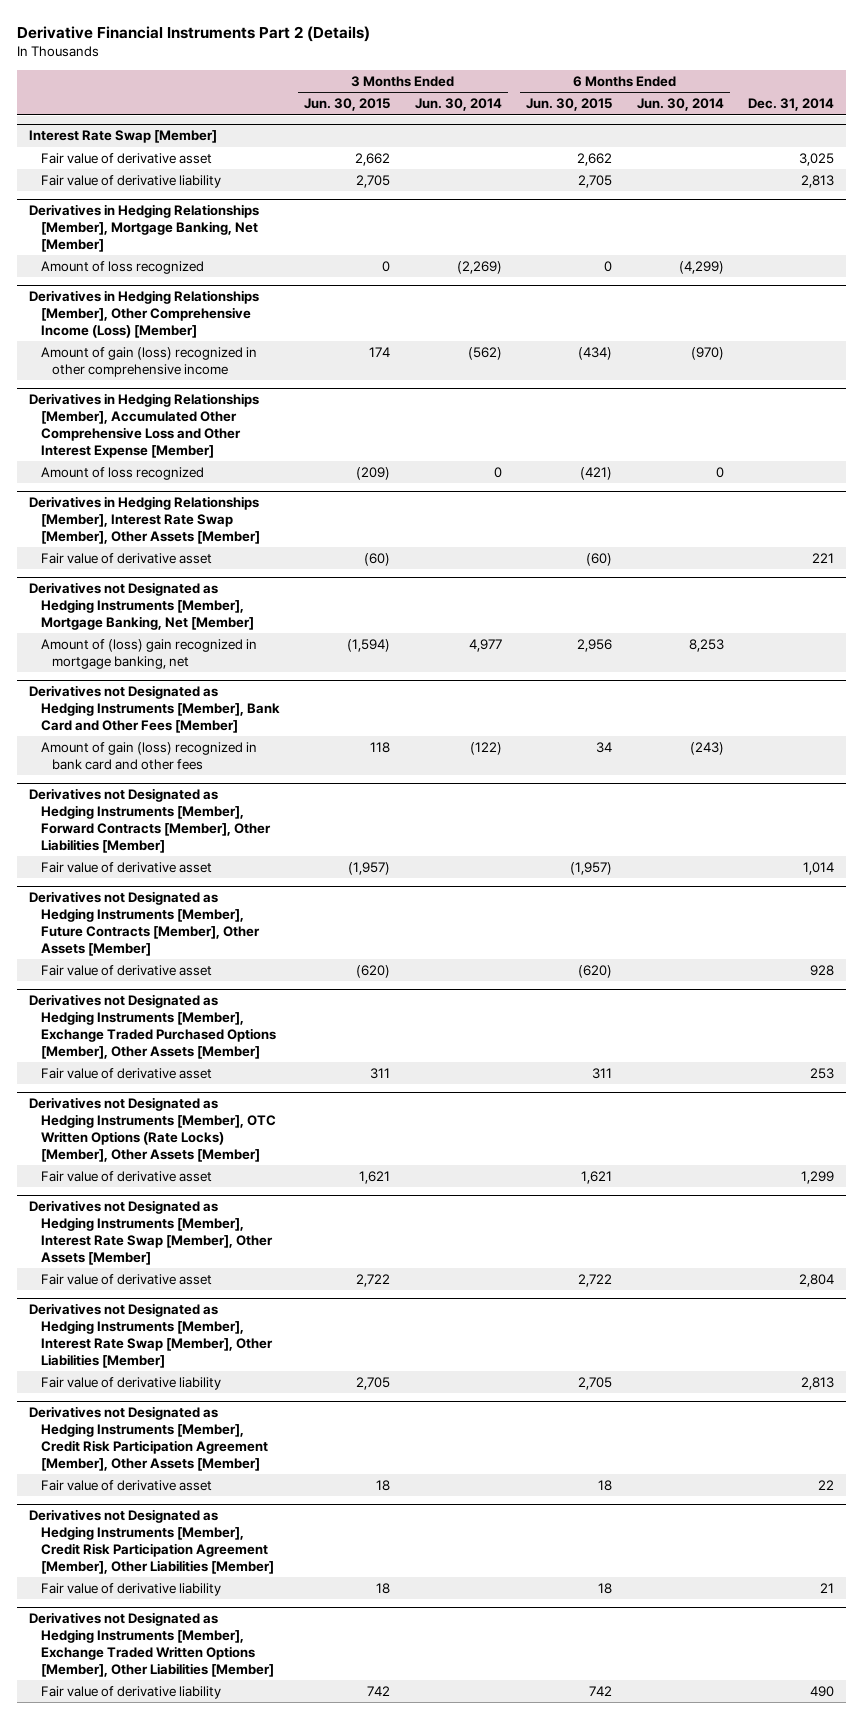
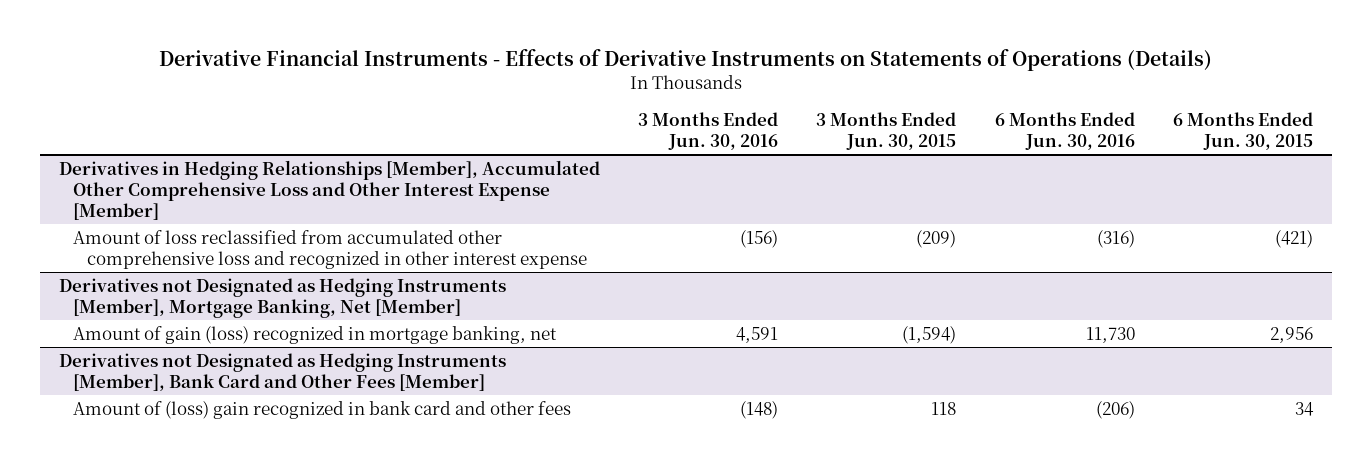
[17,26,371,43] Derivative Financial Instruments Part 2 (Details) -> [158,49,1212,72] Derivative Financial Instruments - Effects of Derivative Instruments on Statements of Operations (Details)
[414,98,502,112] Jun. 30, 2014 -> none
[636,98,724,112] Jun. 30, 2014 -> none
[748,98,835,112] Dec. 31, 2014 -> none
none -> [638,111,779,150] 3 Months Ended Jun. 30, 2016
none -> [994,111,1135,150] 6 Months Ended Jun. 30, 2016
[29,130,218,144] Interest Rate Swap [Member] -> none
[40,152,212,164] Fair value of derivative asset -> none
[40,174,221,188] Fair value of derivative liability -> none
[29,204,260,252] Derivatives in Hedging Relationships [Member], Mortgage Banking, Net [Member] -> none
[40,260,204,274] Amount of loss recognized -> none
[29,290,260,338] Derivatives in Hedging Relationships [Member], Other Comprehensive Income (Loss) [Member] -> none
[40,346,257,377] Amount of gain (loss) recognized in other comprehensive income -> none
[29,496,260,544] Derivatives in Hedging Relationships [Member], Interest Rate Swap [Member], Other Assets [Member] -> none
[40,552,212,564] Fair value of derivative asset -> none
[40,466,204,480] Amount of loss recognized -> [72,229,587,269] Amount of loss reclassified from accumulated other comprehensive loss and recognized in other interest expense
[40,638,257,669] Amount of (loss) gain recognized in mortgage banking, net -> [72,325,557,344] Amount of gain (loss) recognized in mortgage banking, net
[29,788,271,853] Derivatives not Designated as Hedging Instruments [Member], Forward Contracts [Member], Other Liabilities [Member] -> none
[40,861,212,873] Fair value of derivative asset -> none
[29,891,260,956] Derivatives not Designated as Hedging Instruments [Member], Future Contracts [Member], Other Assets [Member] -> none
[40,964,212,976] Fair value of derivative asset -> none
[29,994,276,1059] Derivatives not Designated as Hedging Instruments [Member], Exchange Traded Purchased Options [Member], Other Assets [Member] -> none
[40,1067,212,1079] Fair value of derivative asset -> none
[29,1097,276,1162] Derivatives not Designated as Hedging Instruments [Member], OTC Written Options (Rate Locks) [Member], Other Assets [Member] -> none
[40,1170,212,1182] Fair value of derivative asset -> none
[29,1200,273,1265] Derivatives not Designated as Hedging Instruments [Member], Interest Rate Swap [Member], Other Assets [Member] -> none
[40,1273,212,1285] Fair value of derivative asset -> none
[29,1303,273,1368] Derivatives not Designated as Hedging Instruments [Member], Interest Rate Swap [Member], Other Liabilities [Member] -> none
[40,1376,221,1390] Fair value of derivative liability -> none
[29,1406,268,1471] Derivatives not Designated as Hedging Instruments [Member], Credit Risk Participation Agreement [Member], Other Assets [Member] -> none
[40,1479,212,1491] Fair value of derivative asset -> none
[29,1509,274,1574] Derivatives not Designated as Hedging Instruments [Member], Credit Risk Participation Agreement [Member], Other Liabilities [Member] -> none
[40,1582,221,1596] Fair value of derivative liability -> none
[29,1612,274,1677] Derivatives not Designated as Hedging Instruments [Member], Exchange Traded Written Options [Member], Other Liabilities [Member] -> none
[40,1685,221,1699] Fair value of derivative liability -> none
[40,741,257,770] Amount of gain (loss) recognized in bank card and other fees -> [72,400,571,419] Amount of (loss) gain recognized in bank card and other fees

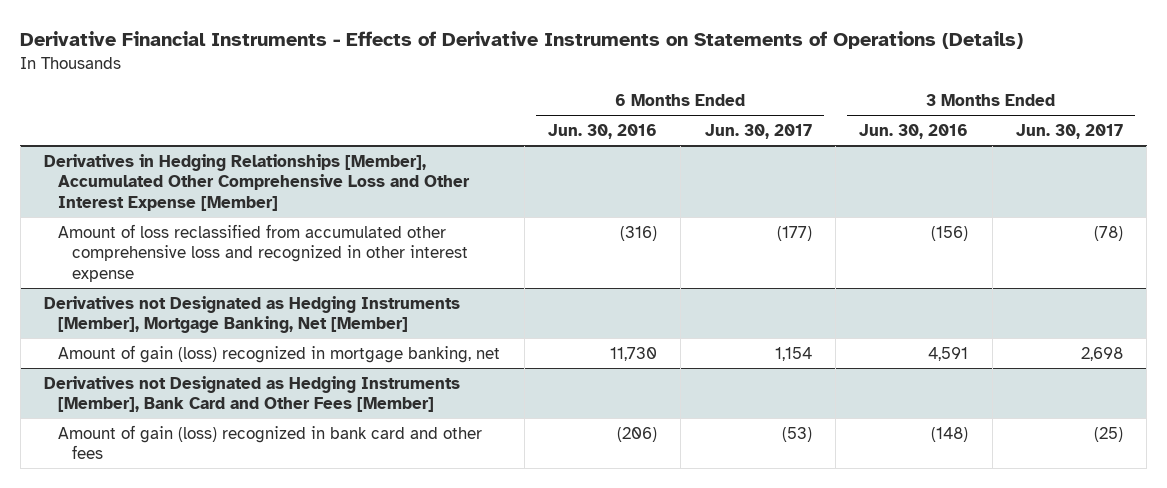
[816,111,957,150] 3 Months Ended Jun. 30, 2015 -> none
[1172,111,1313,150] 6 Months Ended Jun. 30, 2015 -> none
none -> [704,124,812,140] Jun. 30, 2017
none -> [1016,124,1124,140] Jun. 30, 2017
[72,400,571,419] Amount of (loss) gain recognized in bank card and other fees -> [58,424,483,460] Amount of gain (loss) recognized in bank card and other fees

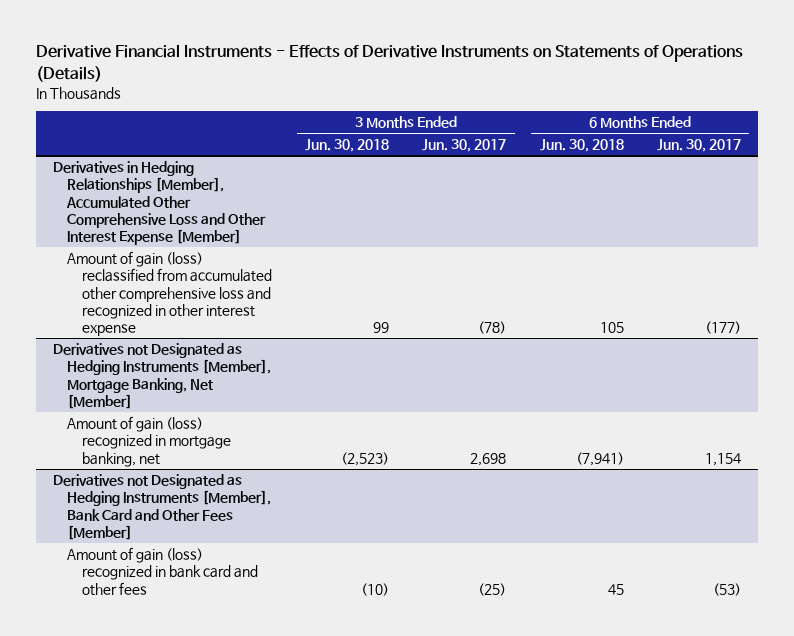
[547,124,657,140] Jun. 30, 2016 -> none
[859,124,969,140] Jun. 30, 2016 -> none
none -> [305,139,390,153] Jun. 30, 2018
none -> [539,139,624,153] Jun. 30, 2018
[58,223,469,282] Amount of loss reclassified from accumulated other comprehensive loss and recognized in other interest expense -> [67,250,272,337] Amount of gain (loss) reclassified from accumulated other comprehensive loss and recognized in other interest expense

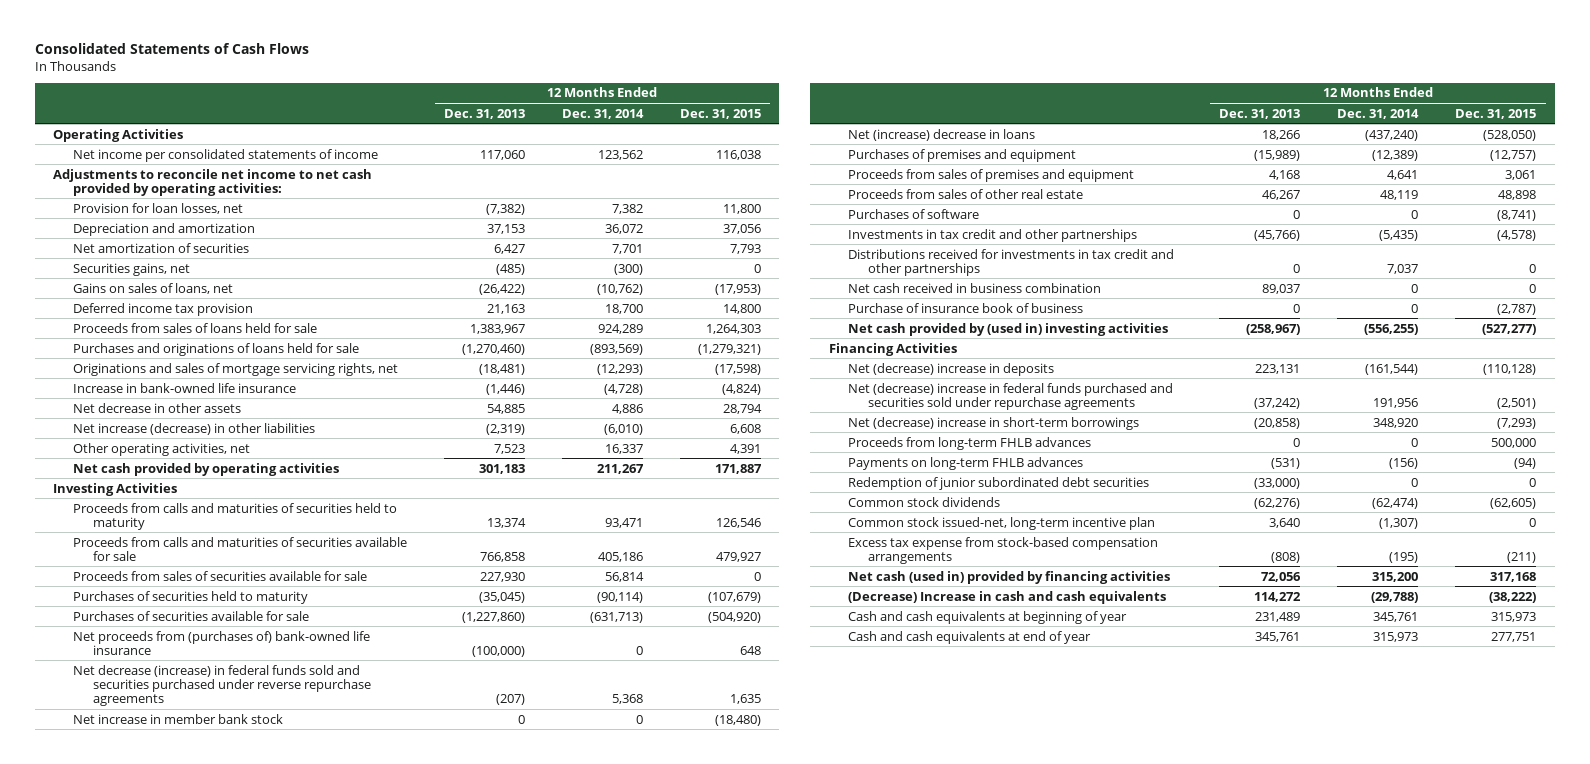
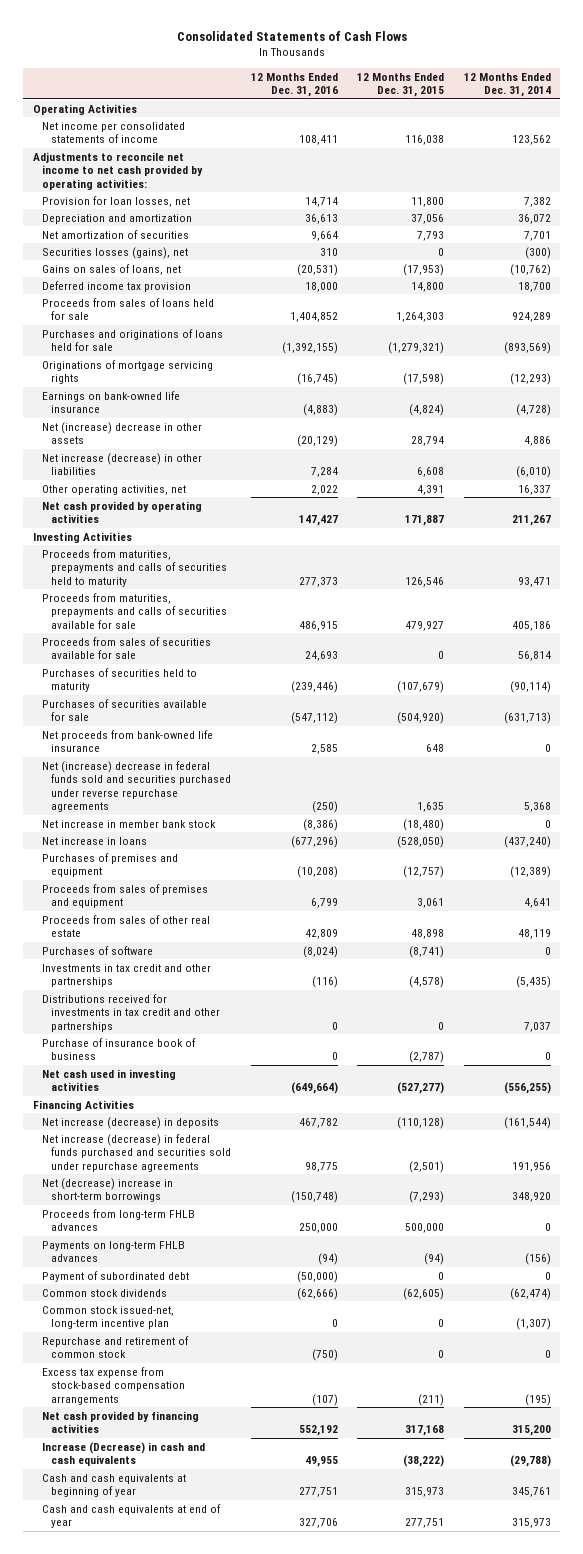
[443,108,525,119] Dec. 31, 2013 -> none
none -> [250,72,338,98] 12 Months Ended Dec. 31, 2016
[72,262,190,276] Securities gains, net -> [41,246,188,259] Securities losses (gains), net
[72,362,398,376] Originations and sales of mortgage servicing rights, net -> [41,359,213,385] Originations of mortgage servicing rights
[72,382,296,393] Increase in bank-owned life insurance -> [41,390,180,414] Earnings on bank-owned life insurance
[72,402,241,413] Net decrease in other assets -> [41,421,202,445] Net (increase) decrease in other assets
[72,502,397,530] Proceeds from calls and maturities of securities held to maturity -> [41,548,228,587] Proceeds from maturities, prepayments and calls of securities held to maturity
[72,536,407,561] Proceeds from calls and maturities of securities available for sale -> [41,592,228,629] Proceeds from maturities, prepayments and calls of securities available for sale
[72,630,370,655] Net proceeds from (purchases of) bank-owned life insurance -> [41,729,213,753] Net proceeds from bank-owned life insurance
[72,664,371,706] Net decrease (increase) in federal funds sold and securities purchased under reverse repurchase agreements -> [41,760,232,813] Net (increase) decrease in federal funds sold and securities purchased under reverse repurchase agreements
[848,128,1036,141] Net (increase) decrease in loans -> [41,836,147,845] Net increase in loans
[848,282,1102,293] Net cash received in business combination -> none
[848,322,1169,336] Net cash provided by (used in) investing activities -> [41,1068,176,1092] Net cash used in investing activities
[848,362,1055,376] Net (decrease) increase in deposits -> [41,1116,219,1129] Net increase (decrease) in deposits
[848,382,1174,410] Net (decrease) increase in federal funds purchased and securities sold under repurchase agreements -> [41,1133,232,1172] Net increase (decrease) in federal funds purchased and securities sold under repurchase agreements
[848,476,1150,490] Redemption of junior subordinated debt securities -> none
none -> [41,1270,189,1282] Payment of subordinated debt
none -> [41,1335,189,1359] Repurchase and retirement of common stock
[848,570,1171,584] Net cash (used in) provided by financing activities -> [41,1410,199,1434] Net cash provided by financing activities
[848,590,1167,604] (Decrease) Increase in cash and cash equivalents -> [41,1441,205,1467] Increase (Decrease) in cash and cash equivalents

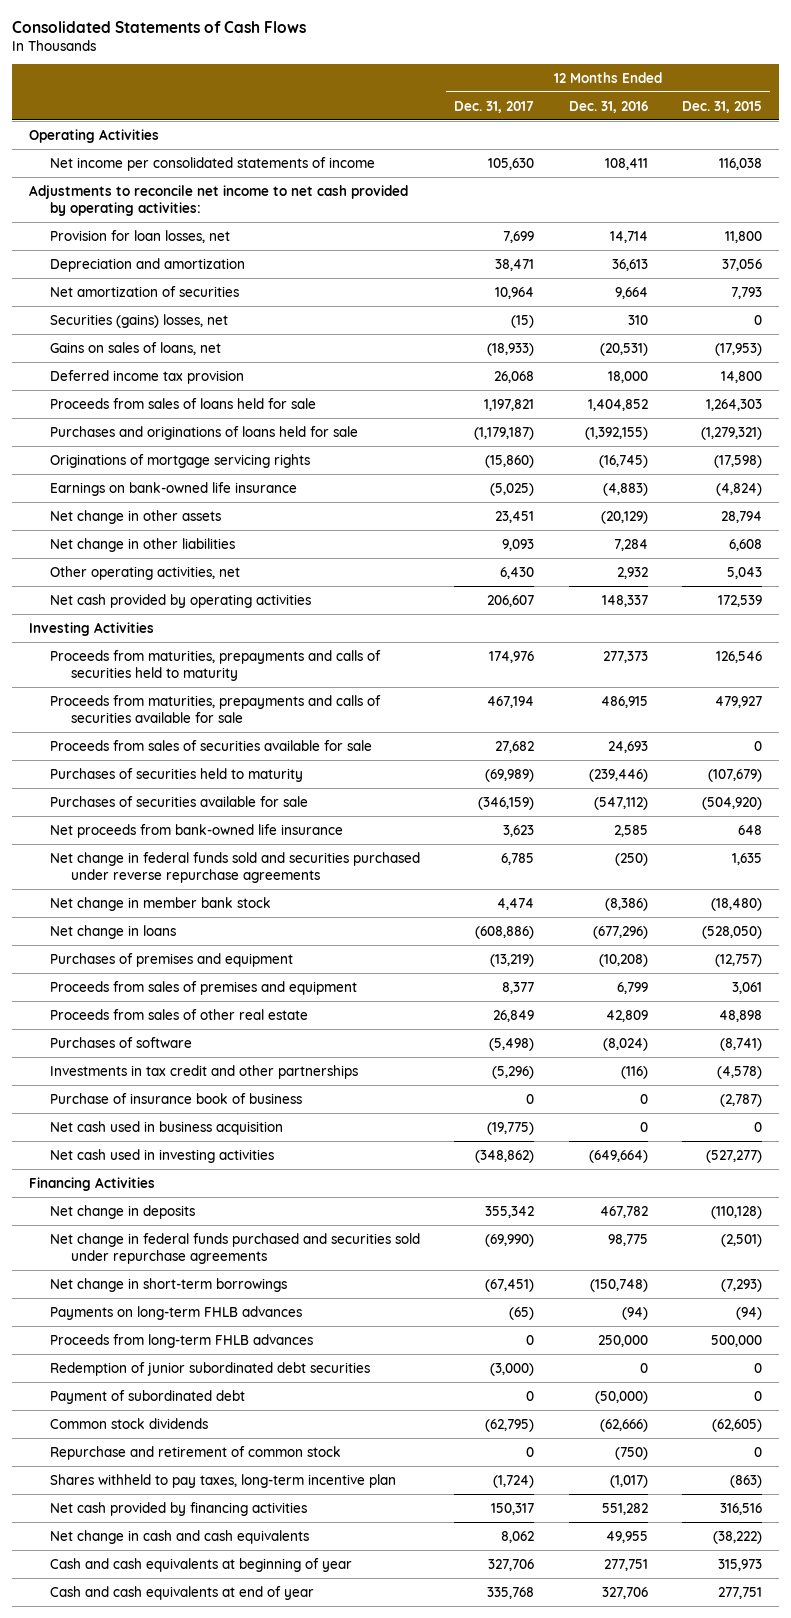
[463,72,551,98] 12 Months Ended Dec. 31, 2014 -> none
none -> [454,100,535,113] Dec. 31, 2017
[41,246,188,259] Securities losses (gains), net -> [50,313,229,328] Securities (gains) losses, net
[41,421,202,445] Net (increase) decrease in other assets -> [50,509,222,524] Net change in other assets
[41,452,202,476] Net increase (decrease) in other liabilities -> [50,537,236,552] Net change in other liabilities
[310,484,338,495] 2,022 -> [616,566,648,579] 2,932
[417,484,445,495] 4,391 -> [726,566,762,579] 5,043
[298,515,338,527] 147,427 -> [601,594,648,607] 148,337
[405,515,445,527] 171,887 -> [717,594,762,607] 172,539
[41,760,232,813] Net (increase) decrease in federal funds sold and securities purchased under reverse repurchase agreements -> [50,851,421,883] Net change in federal funds sold and securities purchased under reverse repurchase agreements
[41,819,216,828] Net increase in member bank stock -> [50,896,272,911] Net change in member bank stock
[41,836,147,845] Net increase in loans -> [50,924,177,939] Net change in loans
[41,993,221,1032] Distributions received for investments in tax credit and other partnerships -> none
none -> [50,1120,284,1135] Net cash used in business acquisition
[41,1116,219,1129] Net increase (decrease) in deposits -> [50,1204,196,1219] Net change in deposits
[41,1133,232,1172] Net increase (decrease) in federal funds purchased and securities sold under repurchase agreements -> [50,1232,421,1264] Net change in federal funds purchased and securities sold under repurchase agreements
[41,1177,173,1203] Net (decrease) increase in short-term borrowings -> [50,1277,288,1292] Net change in short-term borrowings
[41,1208,195,1232] Proceeds from long-term FHLB advances -> [50,1333,314,1348] Proceeds from long-term FHLB advances
none -> [50,1361,371,1376] Redemption of junior subordinated debt securities
[41,1305,174,1330] Common stock issued-net, long-term incentive plan -> none
[41,1366,186,1405] Excess tax expense from stock-based compensation arrangements -> none
none -> [50,1473,397,1488] Shares withheld to pay taxes, long-term incentive plan
[298,1425,338,1437] 552,192 -> [601,1502,648,1515] 551,282
[405,1425,445,1437] 317,168 -> [719,1502,762,1515] 316,516
[41,1441,205,1467] Increase (Decrease) in cash and cash equivalents -> [50,1529,310,1544] Net change in cash and cash equivalents

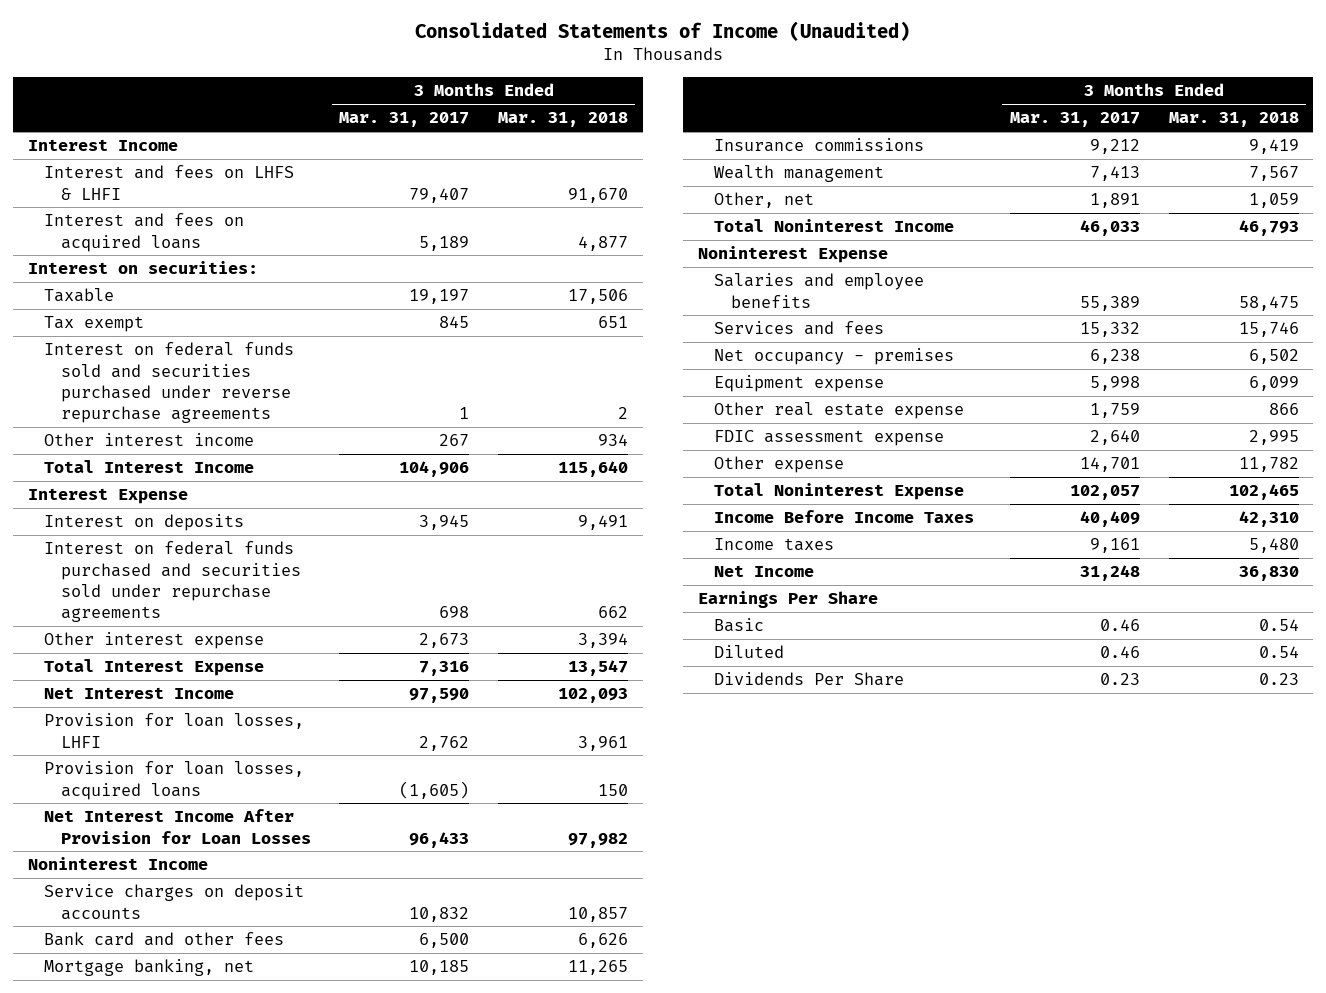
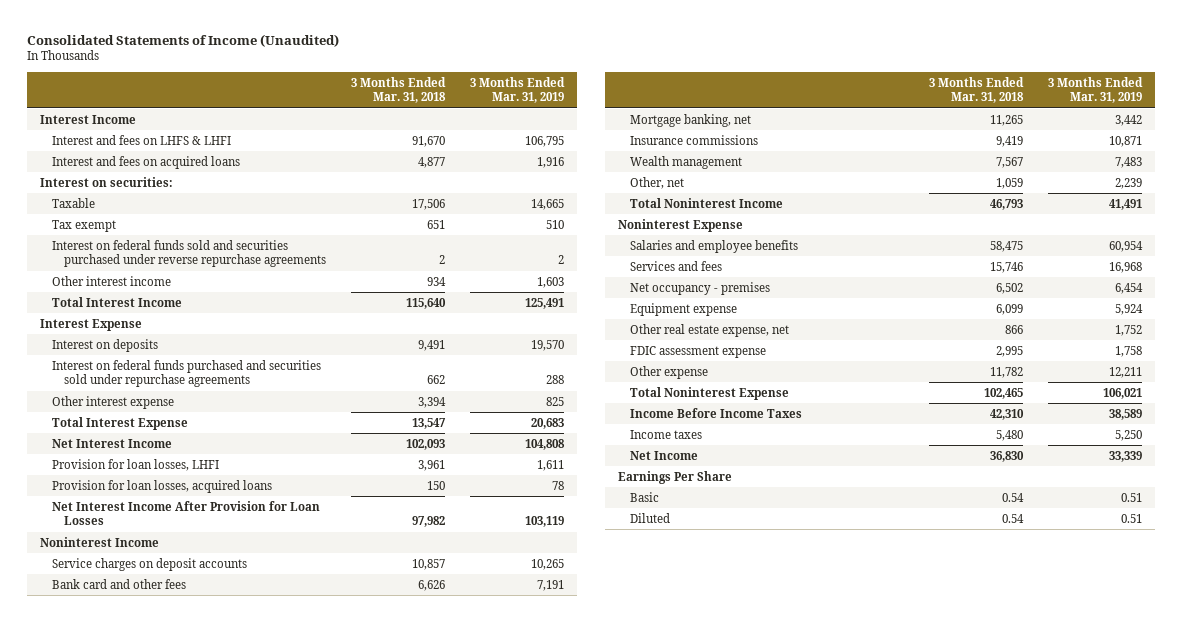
[339,112,470,128] Mar. 31, 2017 -> none
none -> [470,76,566,104] 3 Months Ended Mar. 31, 2019
[714,402,965,420] Other real estate expense -> [629,323,789,337] Other real estate expense, net
[714,672,905,687] Dividends Per Share -> none

